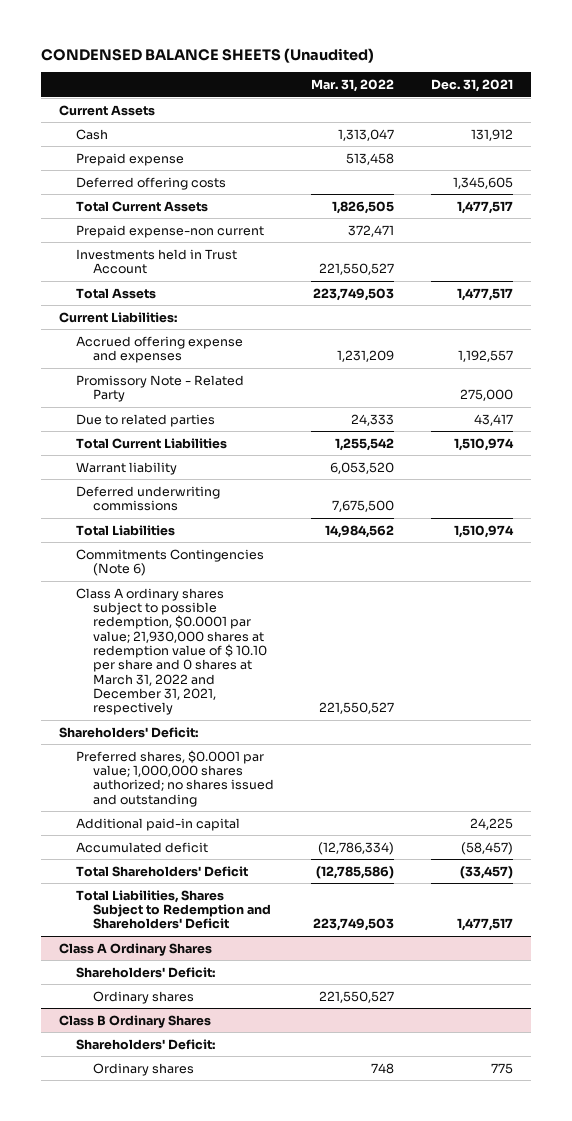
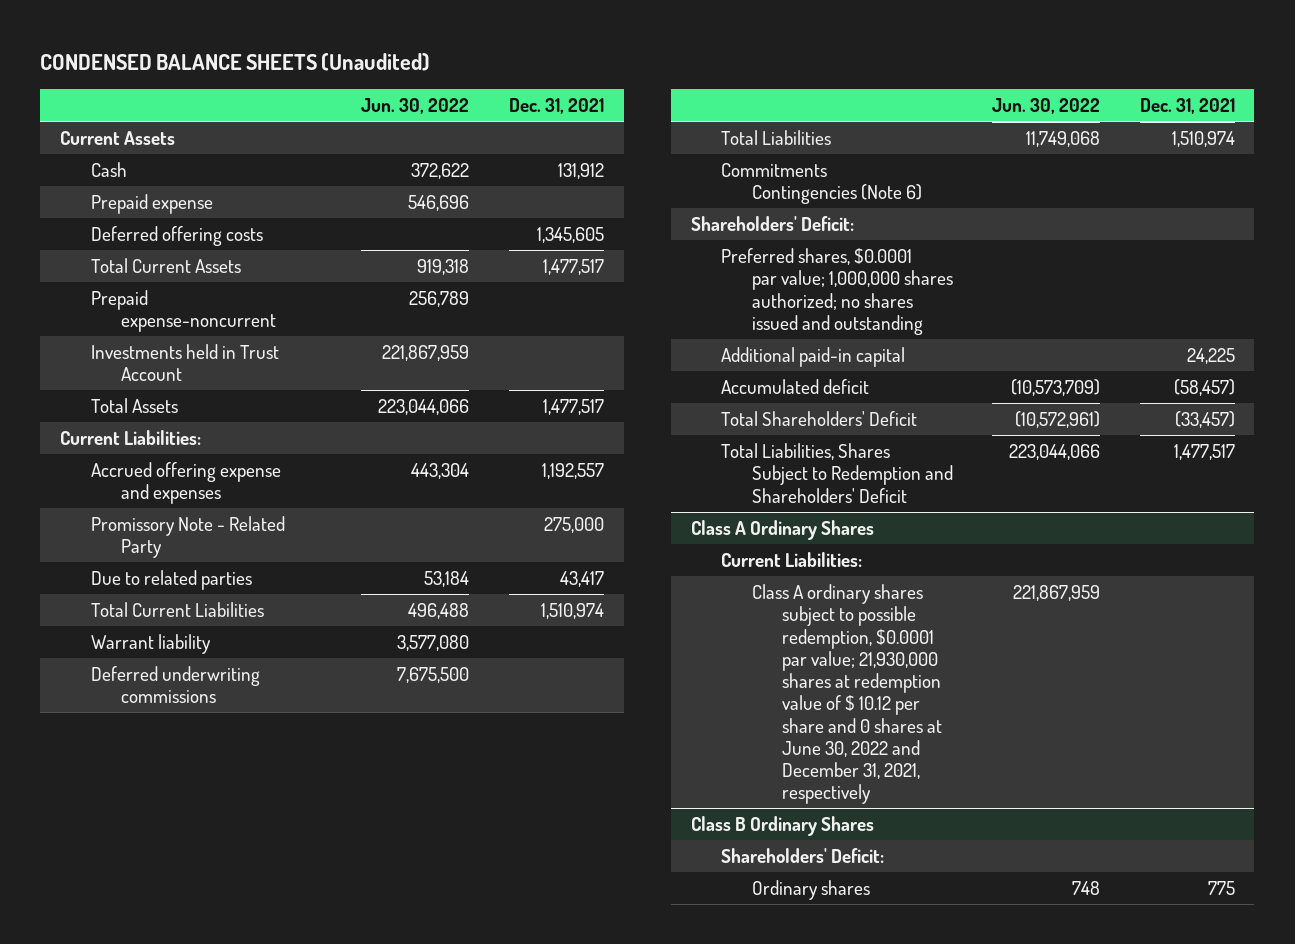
[311,79,395,93] Mar. 31, 2022 -> none
none -> [361,98,470,115] Jun. 30, 2022
[76,224,265,238] Prepaid expense-non current -> [90,290,276,333] Prepaid expense-noncurrent
[76,587,268,716] Class A ordinary shares subject to possible redemption, $0.0001 par value; 21,930,000 shares at redemption value of $ 10.10 per share and 0 shares at March 31, 2022 and December 31, 2021, respectively -> none
[76,966,216,978] Shareholders' Deficit: -> none
[93,990,195,1004] Ordinary shares -> none
none -> [721,552,863,568] Current Liabilities:
none -> [751,584,943,805] Class A ordinary shares subject to possible redemption, $0.0001 par value; 21,930,000 shares at redemption value of $ 10.12 per share and 0 shares at June 30, 2022 and December 31, 2021, respectively

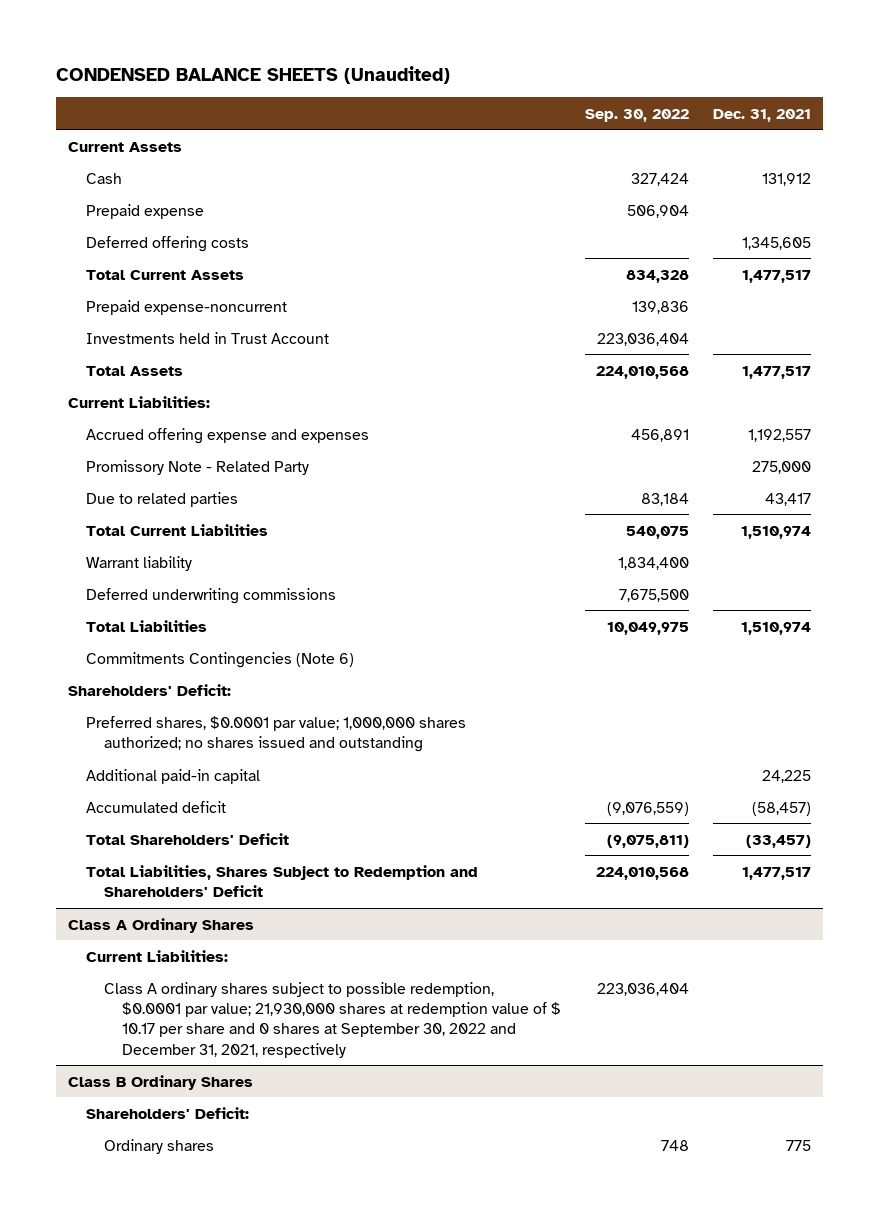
[361,98,470,115] Jun. 30, 2022 -> none
none -> [584,108,689,122] Sep. 30, 2022
[751,584,943,805] Class A ordinary shares subject to possible redemption, $0.0001 par value; 21,930,000 shares at redemption value of $ 10.12 per share and 0 shares at June 30, 2022 and December 31, 2021, respectively -> [103,981,561,1058] Class A ordinary shares subject to possible redemption, $0.0001 par value; 21,930,000 shares at redemption value of $ 10.17 per share and 0 shares at September 30, 2022 and December 31, 2021, respectively

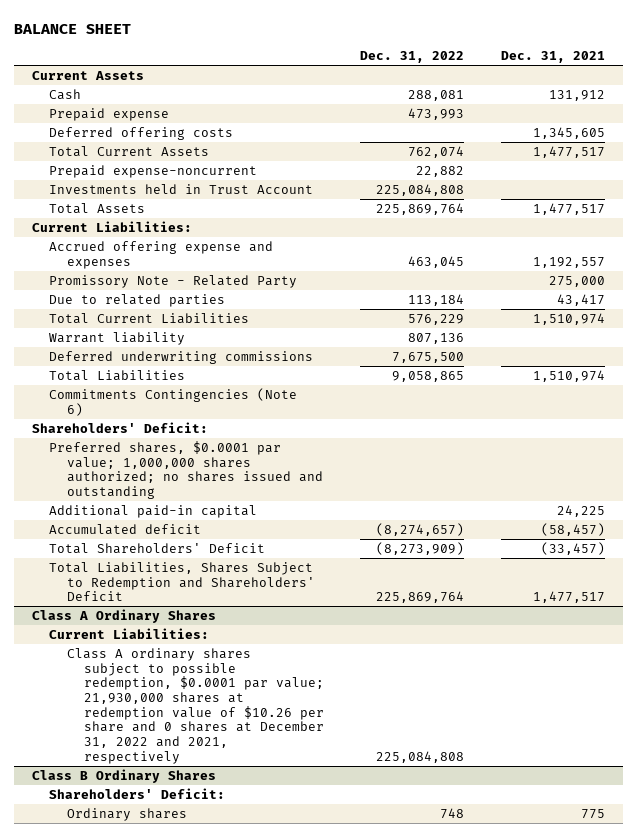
[55,65,450,84] CONDENSED BALANCE SHEETS (Unaudited) -> [13,23,131,34] BALANCE SHEET
[584,108,689,122] Sep. 30, 2022 -> none
none -> [360,51,465,64] Dec. 31, 2022
[103,981,561,1058] Class A ordinary shares subject to possible redemption, $0.0001 par value; 21,930,000 shares at redemption value of $ 10.17 per share and 0 shares at September 30, 2022 and December 31, 2021, respectively -> [66,647,325,764] Class A ordinary shares subject to possible redemption, $0.0001 par value; 21,930,000 shares at redemption value of $10.26 per share and 0 shares at December 31, 2022 and 2021, respectively

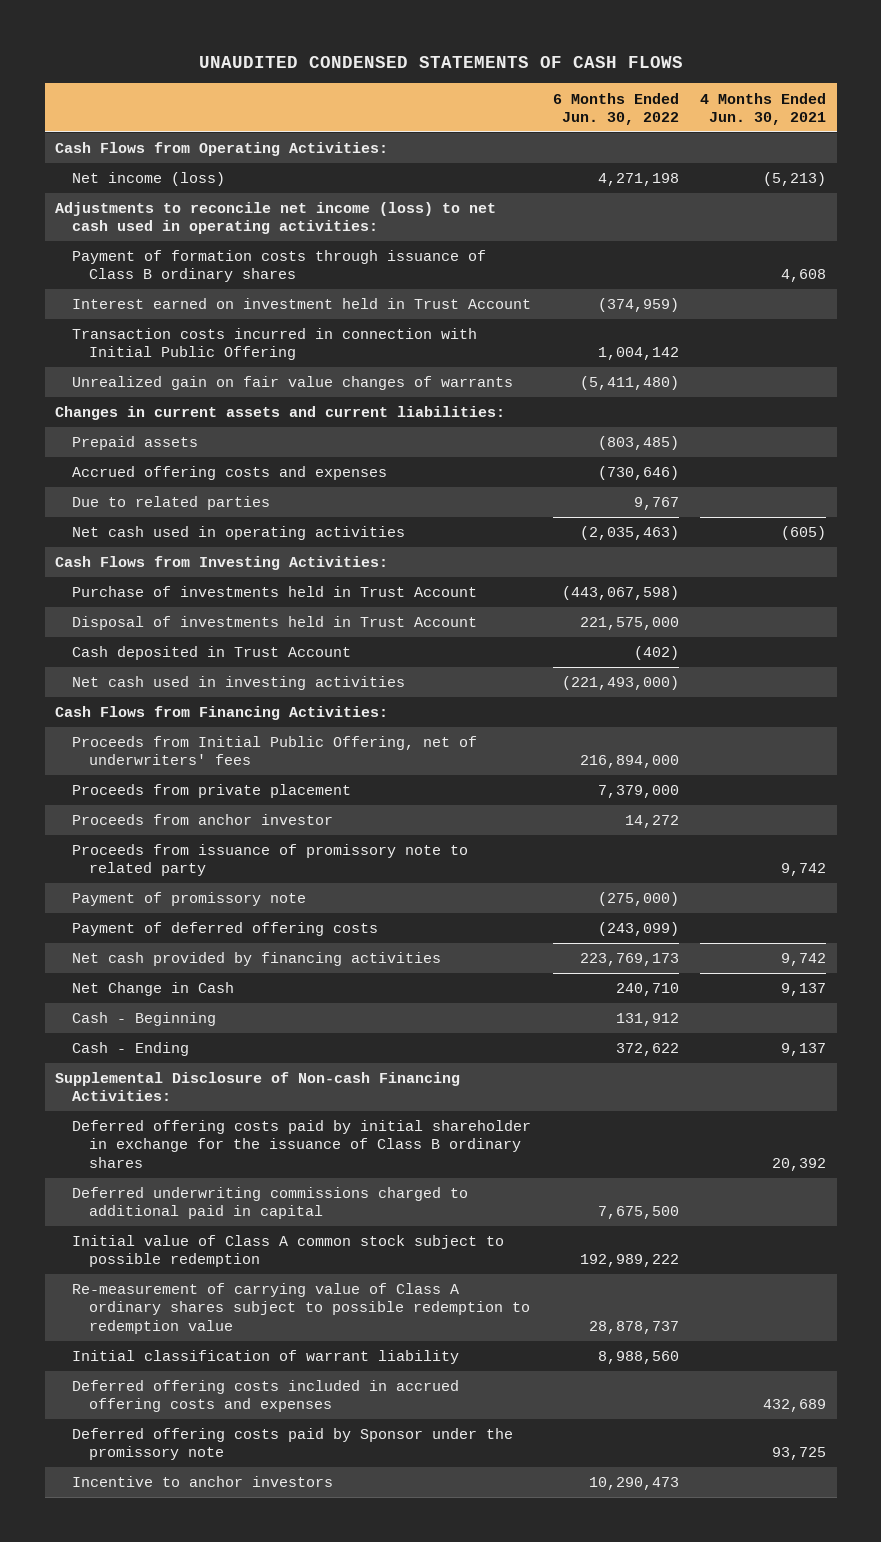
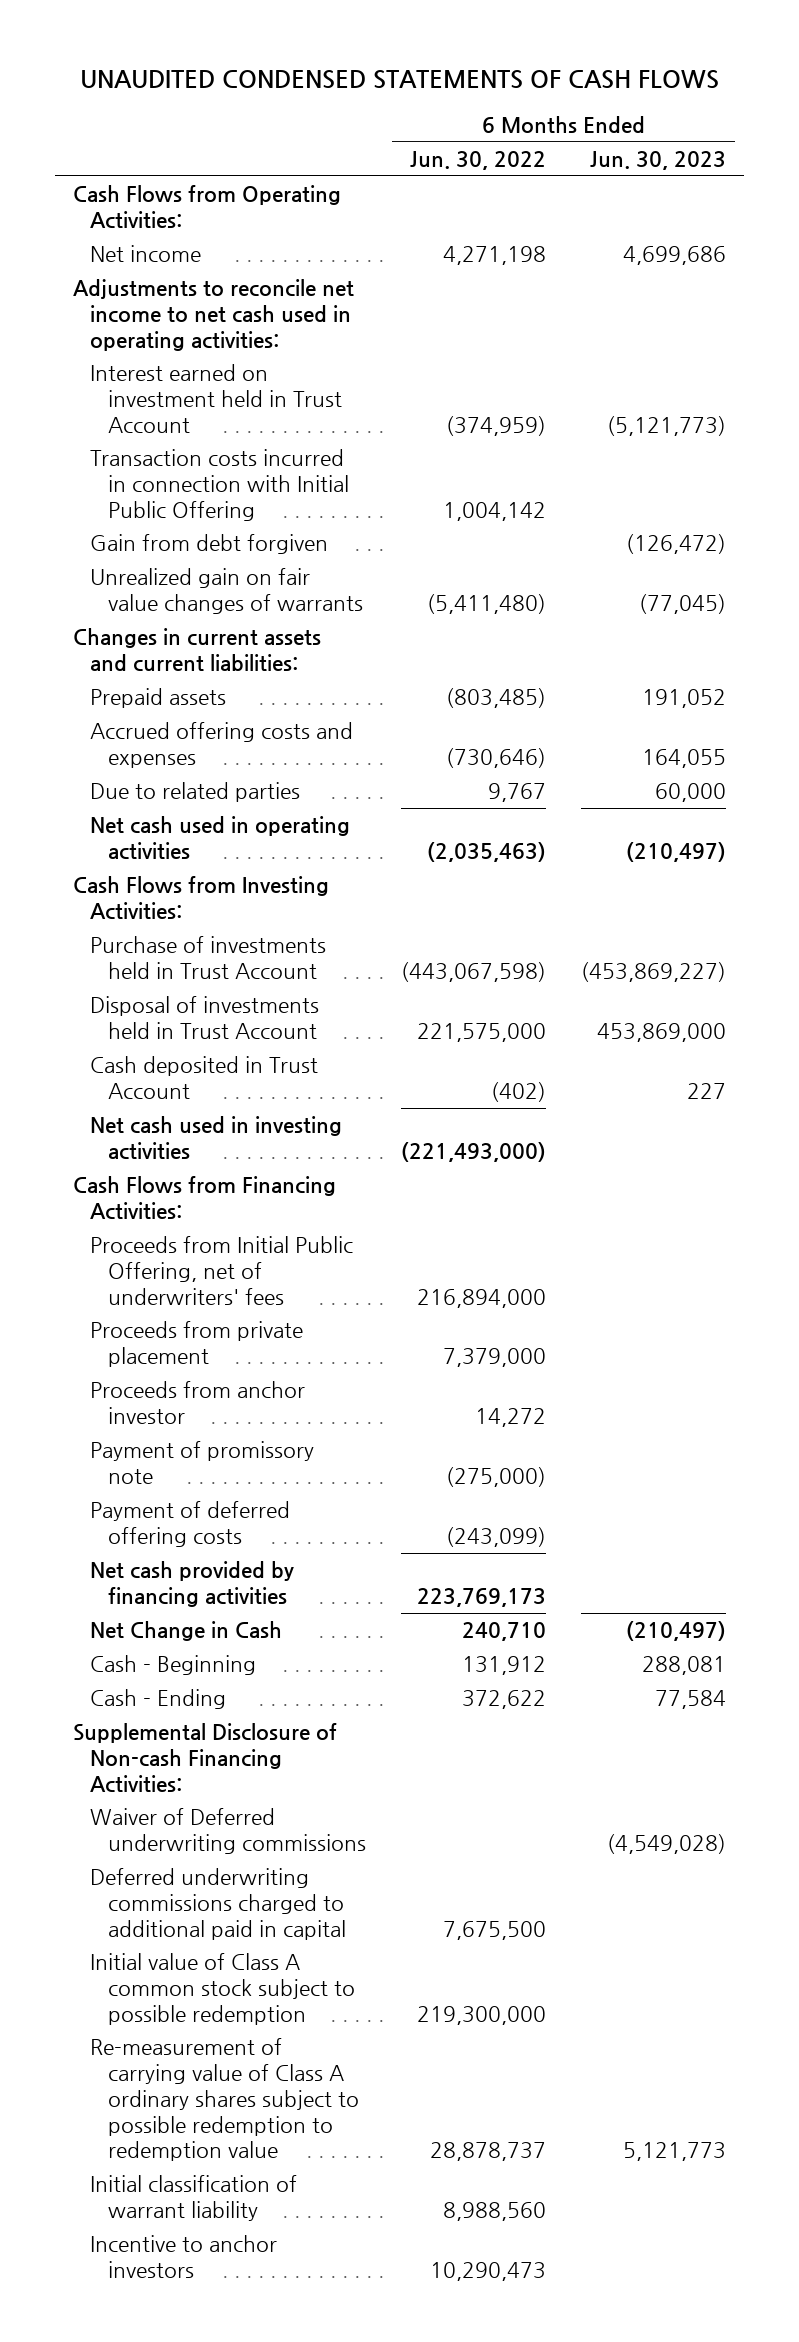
[699,92,826,125] 4 Months Ended Jun. 30, 2021 -> none
none -> [590,150,727,170] Jun. 30, 2023
[72,250,487,283] Payment of formation costs through issuance of Class B ordinary shares -> none
[72,172,226,187] Net income (loss) -> [90,245,202,263] Net income
[55,202,497,235] Adjustments to reconcile net income (loss) to net cash used in operating activities: -> [72,279,354,351] Adjustments to reconcile net income to net cash used in operating activities:
none -> [90,534,329,555] Gain from debt forgiven
[72,844,469,877] Proceeds from issuance of promissory note to related party -> none
[72,1120,532,1168] Deferred offering costs paid by initial shareholder in exchange for the issuance of Class B ordinary shares -> none
none -> [90,1808,367,1854] Waiver of Deferred underwriting commissions
[579,1254,679,1268] 192,989,222 -> [417,2005,547,2025] 219,300,000
[72,1380,460,1413] Deferred offering costs included in accrued offering costs and expenses -> none
[72,1428,514,1461] Deferred offering costs paid by Sponsor under the promissory note -> none

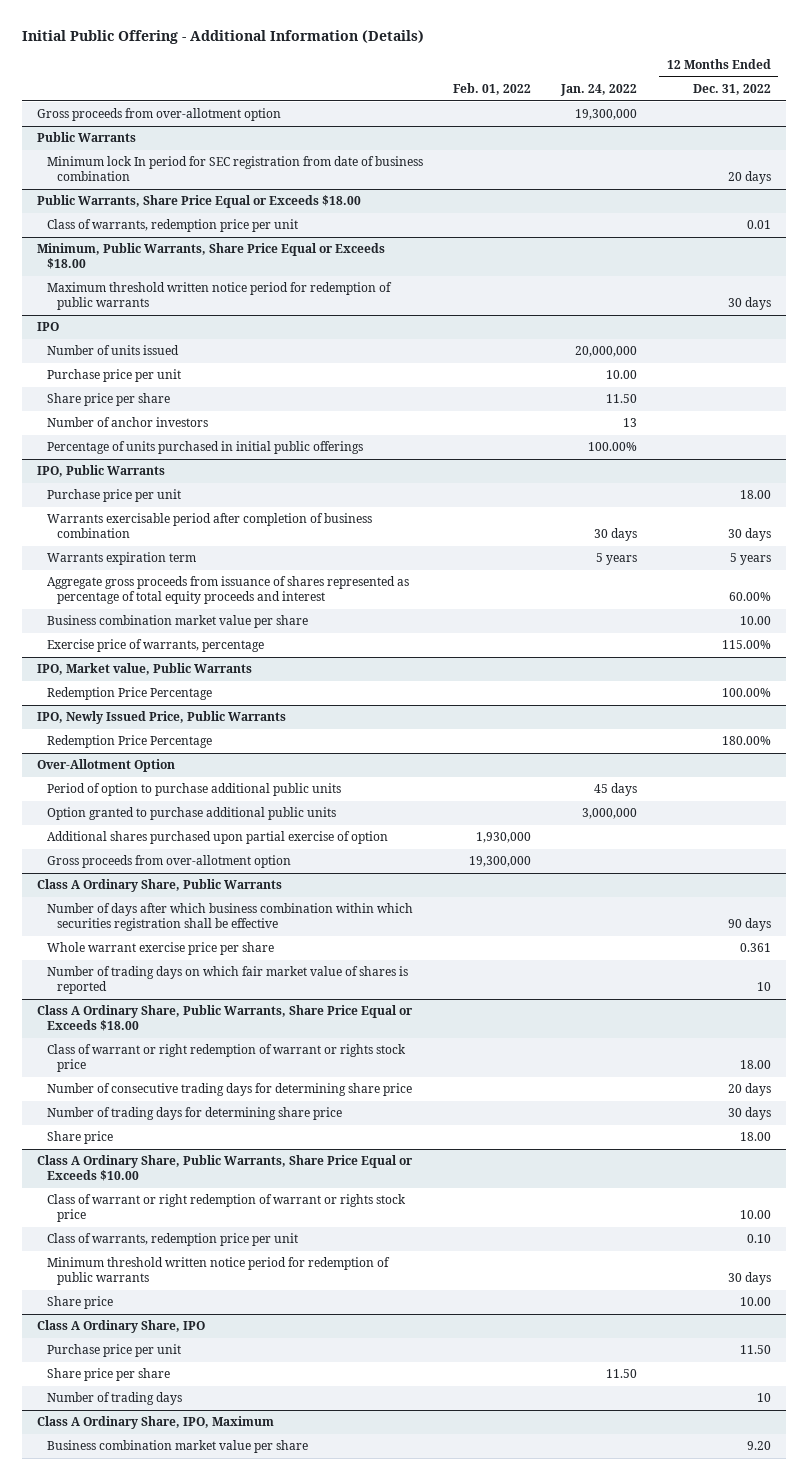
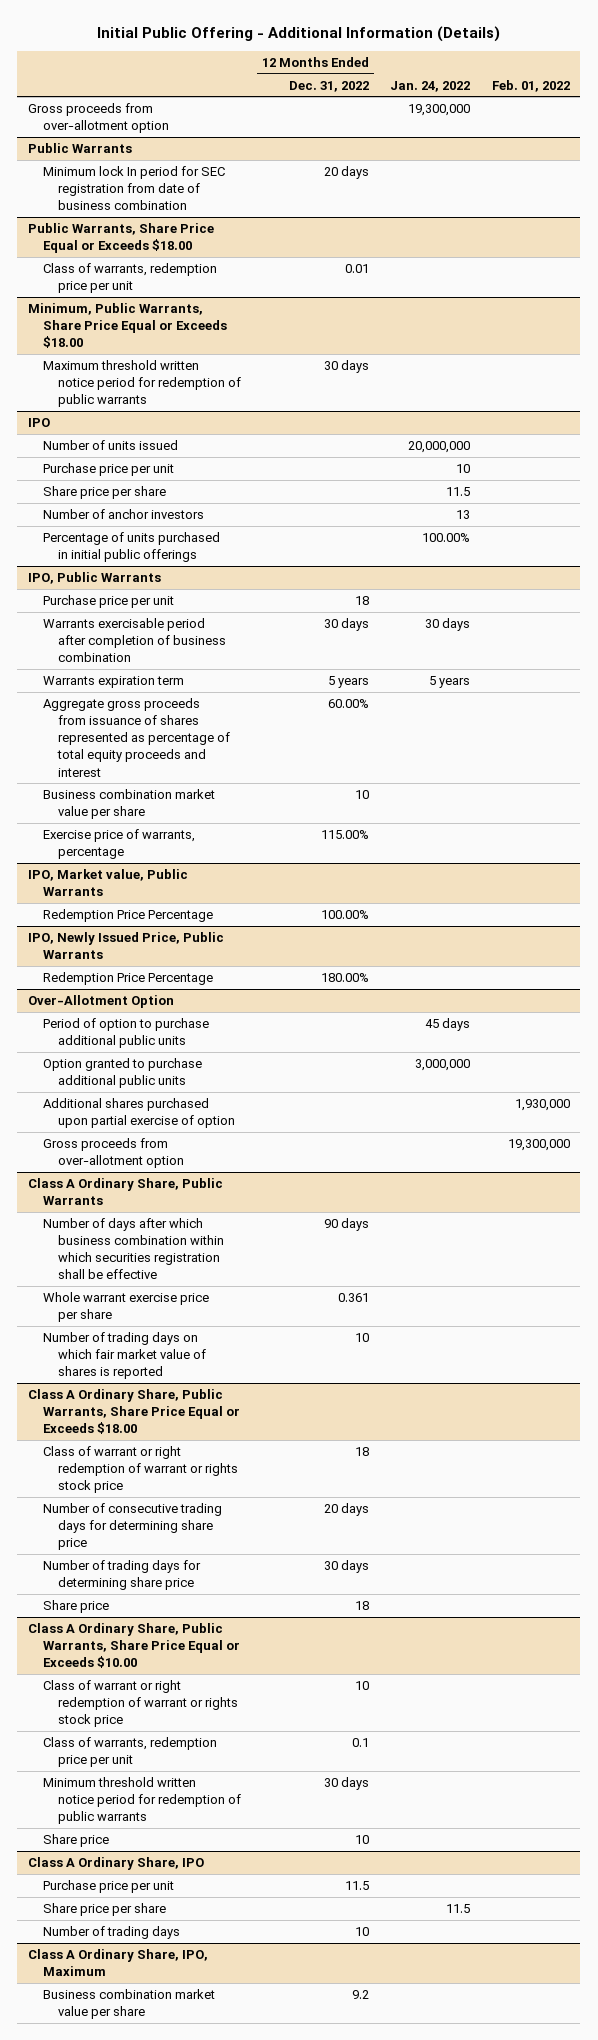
[605,370,637,380] 10.00 -> [456,463,471,473] 10
[605,394,637,404] 11.50 -> [446,486,471,496] 11.5
[739,490,771,500] 18.00 -> [355,595,370,605] 18
[739,616,771,626] 10.00 -> [355,789,370,799] 10
[739,1059,771,1069] 18.00 -> [355,1446,370,1456] 18
[739,1132,771,1142] 18.00 -> [355,1600,370,1610] 18
[739,1209,771,1219] 10.00 -> [355,1680,370,1690] 10
[746,1234,771,1244] 0.10 -> [352,1737,370,1747] 0.1
[739,1297,771,1307] 10.00 -> [355,1834,370,1844] 10
[739,1345,771,1355] 11.50 -> [345,1880,370,1890] 11.5
[605,1369,637,1379] 11.50 -> [446,1903,471,1913] 11.5
[746,1441,771,1451] 9.20 -> [352,1989,370,1999] 9.2

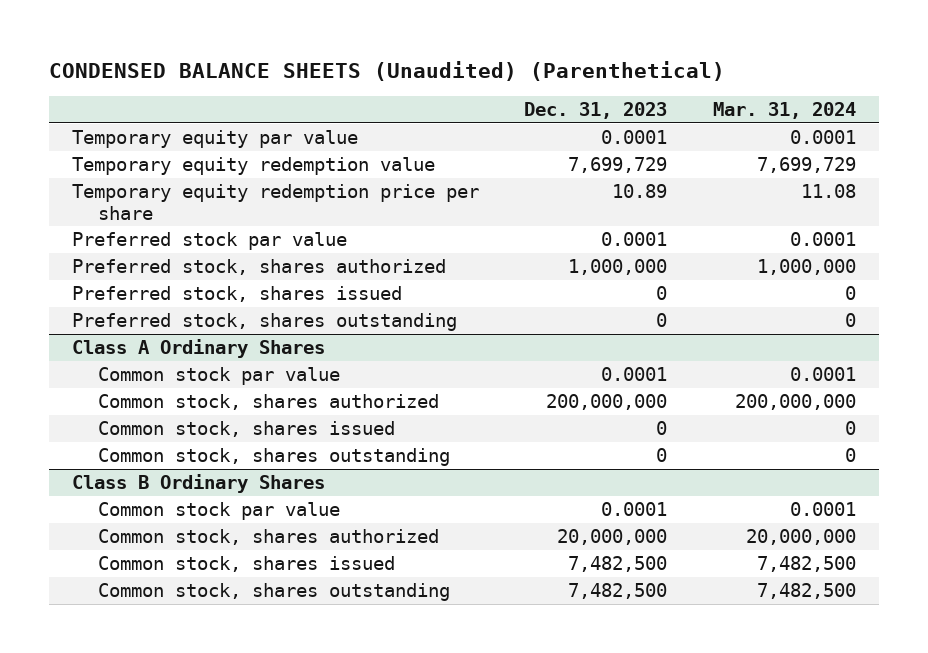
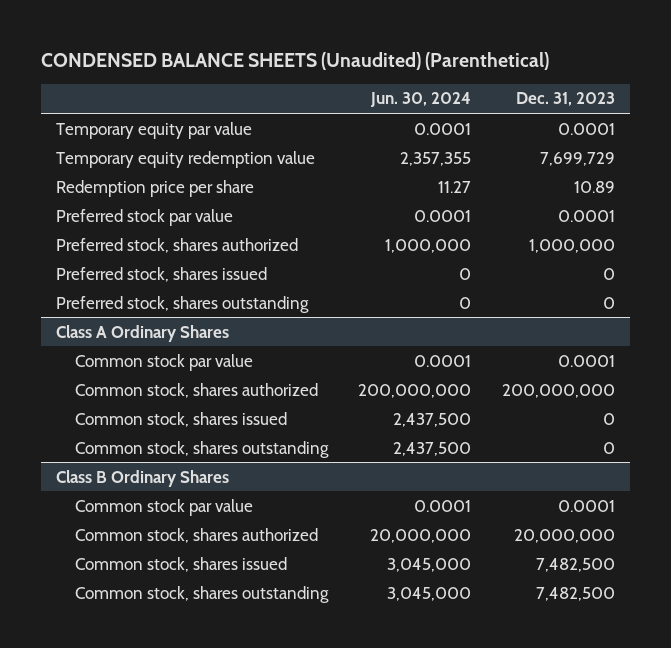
[712,102,856,120] Mar. 31, 2024 -> none
none -> [370,92,472,108] Jun. 30, 2024
[71,184,479,220] Temporary equity redemption price per share -> [55,179,254,197] Redemption price per share

